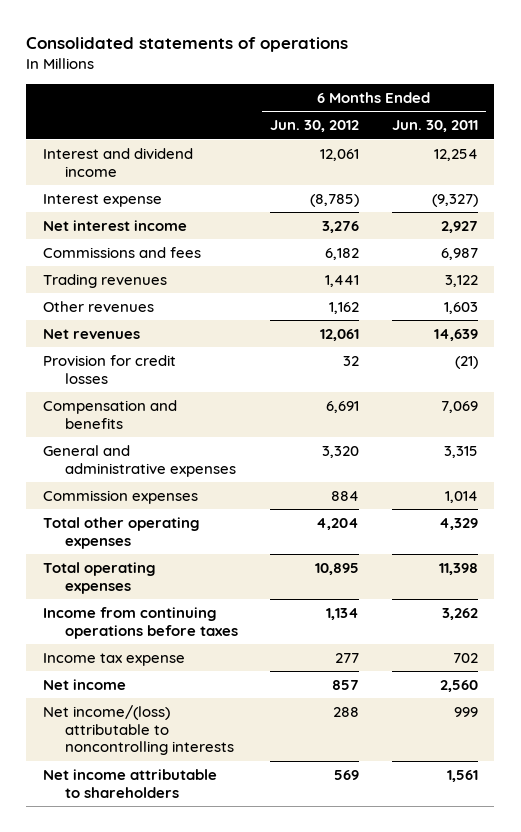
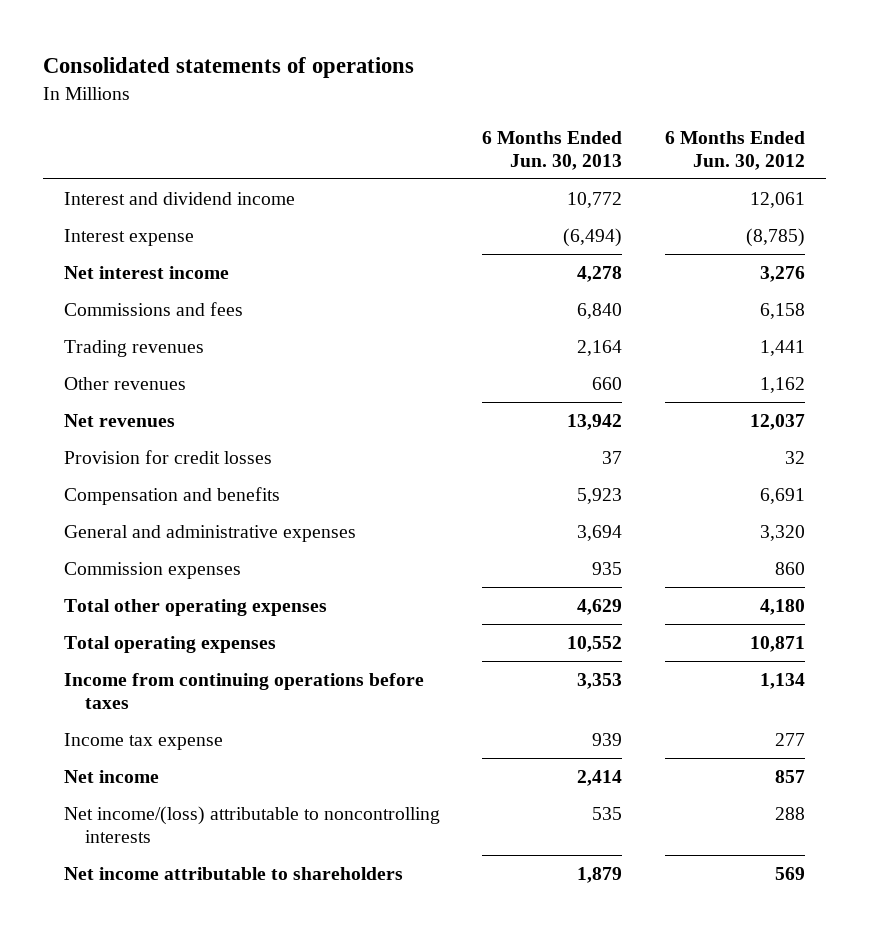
[391,120,478,133] Jun. 30, 2011 -> none
none -> [482,130,623,170] 6 Months Ended Jun. 30, 2013
[325,247,360,260] 6,182 -> [759,302,805,319] 6,158
[320,328,360,341] 12,061 -> [749,413,805,430] 12,037
[331,490,360,501] 884 -> [774,561,805,575] 860
[316,517,360,530] 4,204 -> [759,598,805,615] 4,180
[315,562,360,575] 10,895 -> [749,635,805,652] 10,871

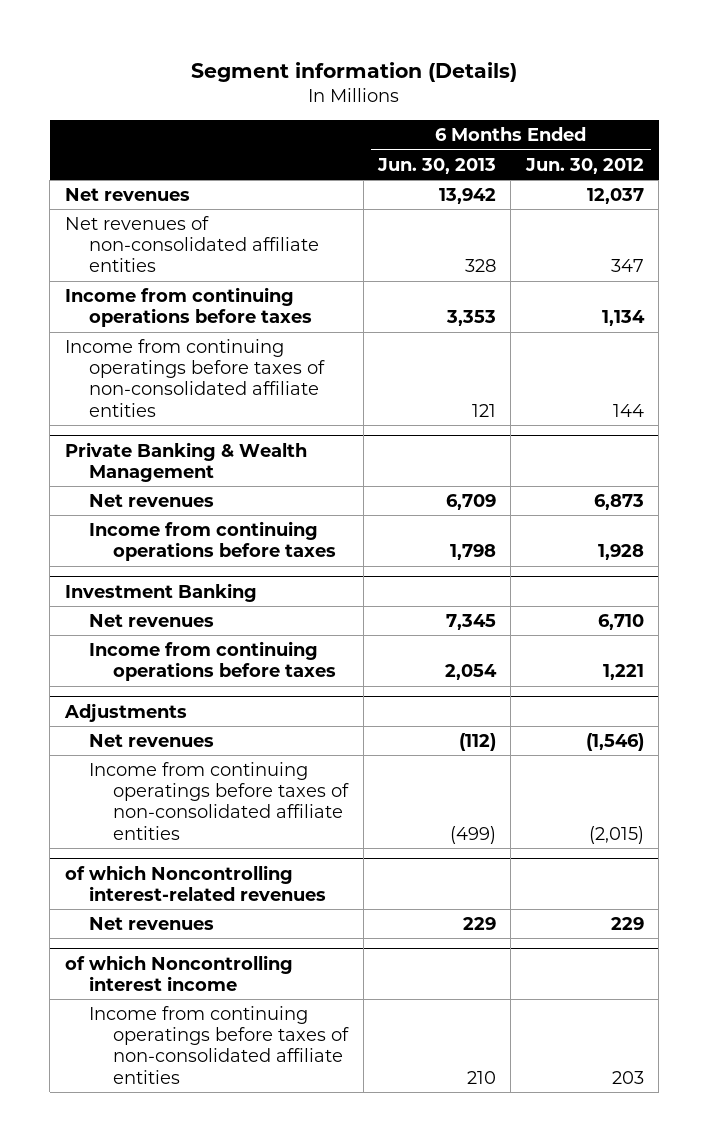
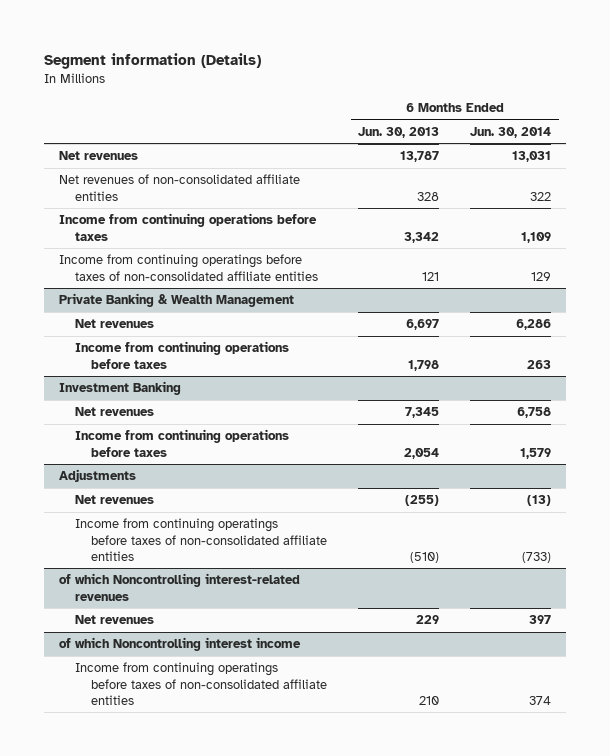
[524,157,644,174] Jun. 30, 2012 -> none
none -> [469,127,551,139] Jun. 30, 2014
[439,188,497,205] 13,942 -> [400,151,440,163] 13,787
[446,310,497,327] 3,353 -> [404,231,440,243] 3,342
[446,494,497,511] 6,709 -> [406,319,440,331] 6,697
[459,733,497,752] (112) -> [405,495,440,507] (255)
[450,825,497,844] (499) -> [410,551,440,563] (510)

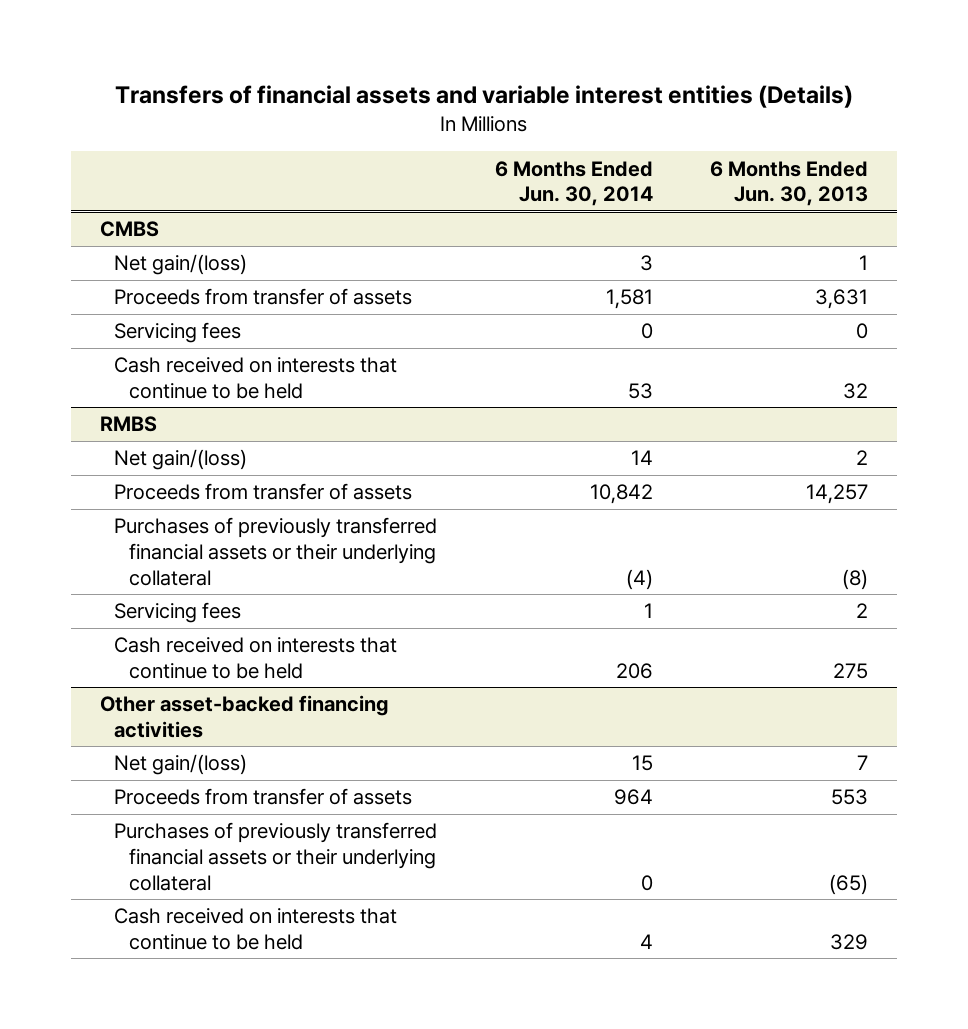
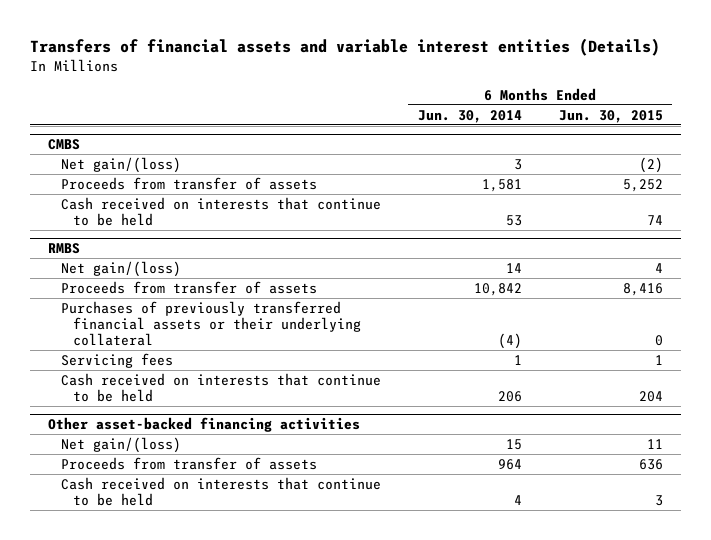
[710,160,869,207] 6 Months Ended Jun. 30, 2013 -> none
none -> [558,109,663,123] Jun. 30, 2015
[114,322,242,344] Servicing fees -> none
[114,822,438,891] Purchases of previously transferred financial assets or their underlying collateral -> none

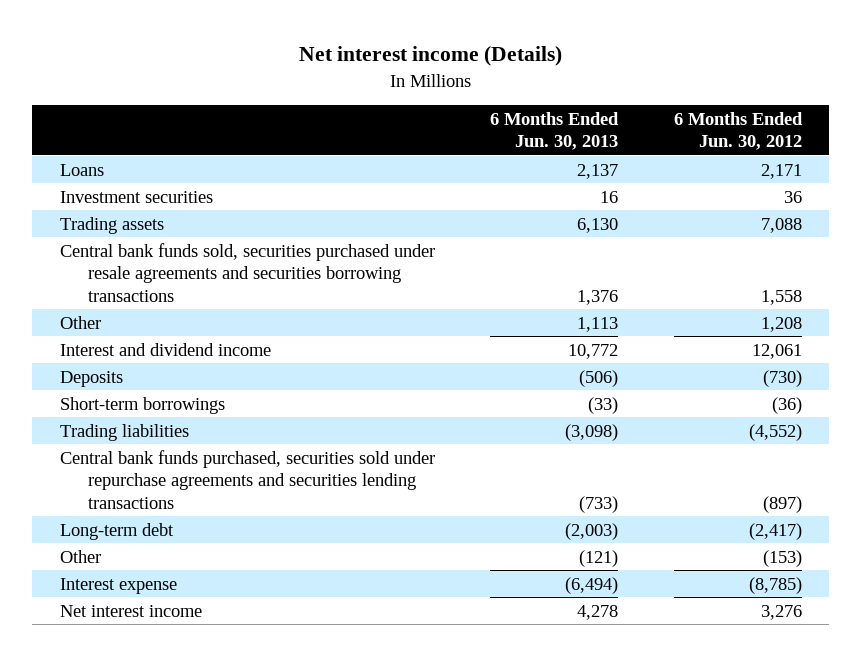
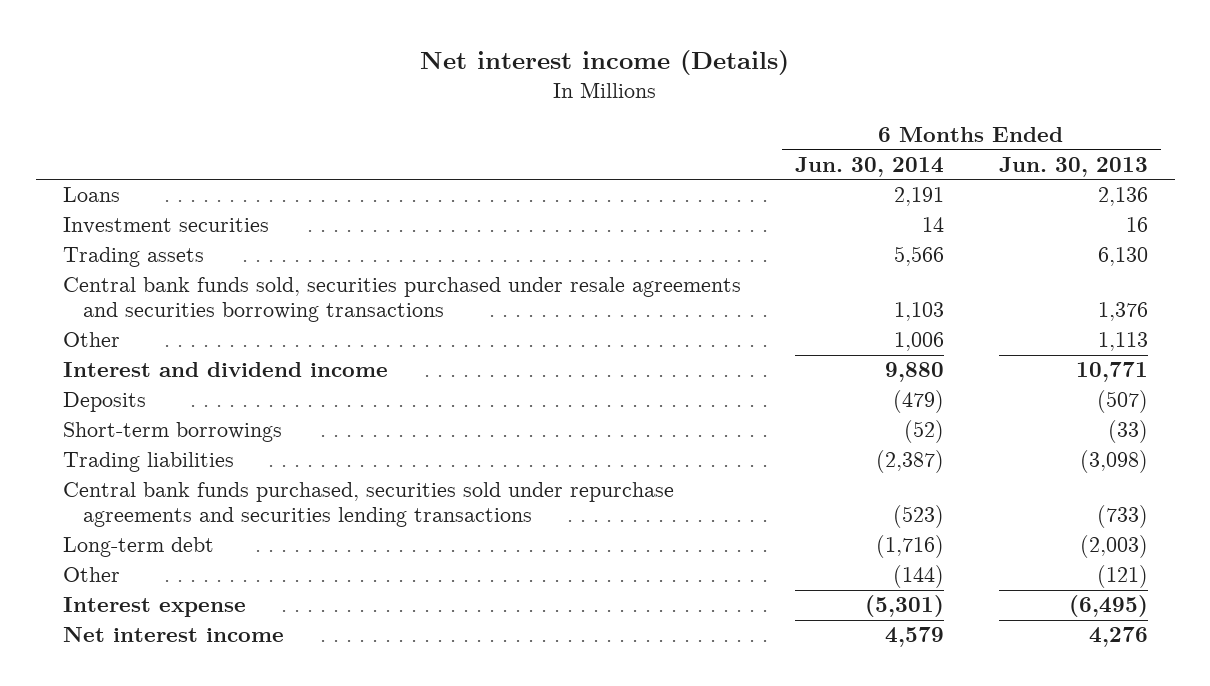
[673,111,803,151] 6 Months Ended Jun. 30, 2012 -> none
none -> [795,156,945,177] Jun. 30, 2014
[577,163,619,179] 2,137 -> [1097,187,1148,207] 2,136
[568,343,619,359] 10,772 -> [1075,362,1148,383] 10,771
[579,369,619,387] (506) -> [1096,390,1148,414] (507)
[565,576,619,594] (6,494) -> [1068,595,1148,618] (6,495)
[577,604,619,620] 4,278 -> [1088,627,1148,648] 4,276

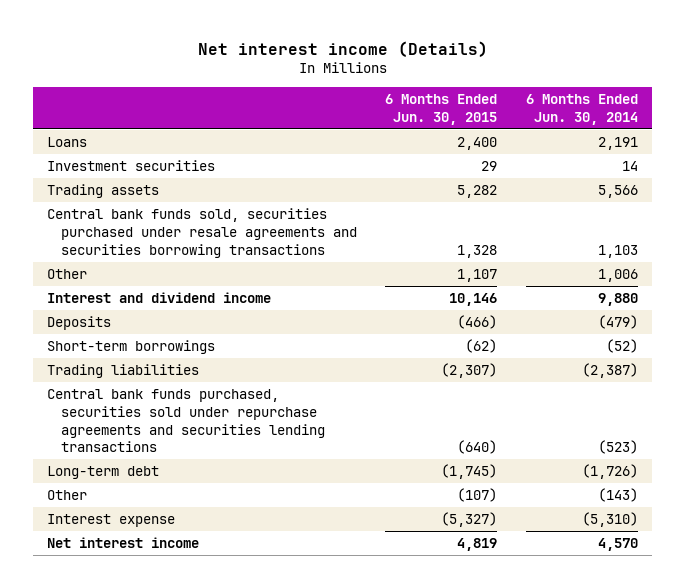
[998,156,1148,177] Jun. 30, 2013 -> none
none -> [385,93,498,125] 6 Months Ended Jun. 30, 2015
[876,535,945,559] (1,716) -> [581,463,638,479] (1,726)
[893,565,945,589] (144) -> [597,487,638,502] (143)
[865,595,945,618] (5,301) -> [581,511,638,527] (5,310)
[885,627,945,648] 4,579 -> [597,537,638,551] 4,570

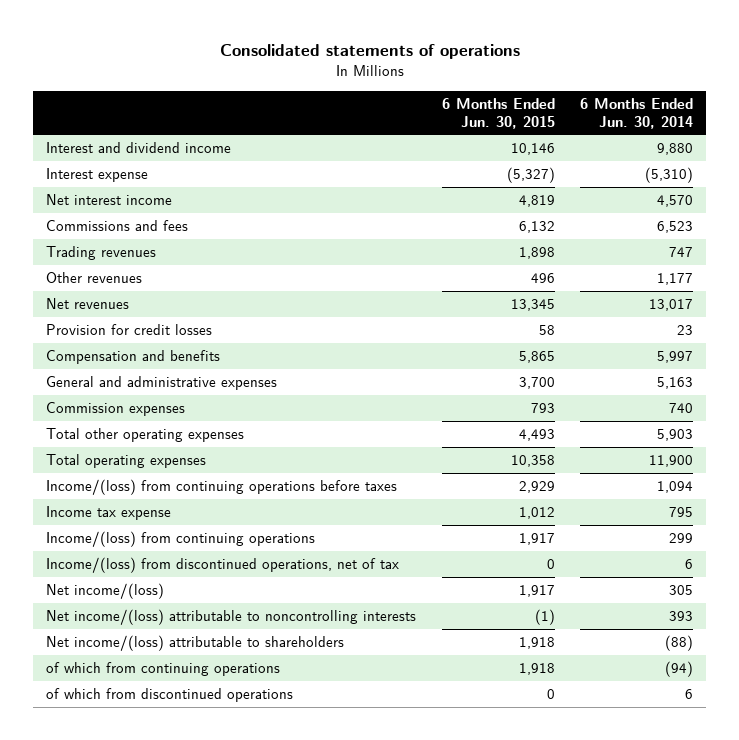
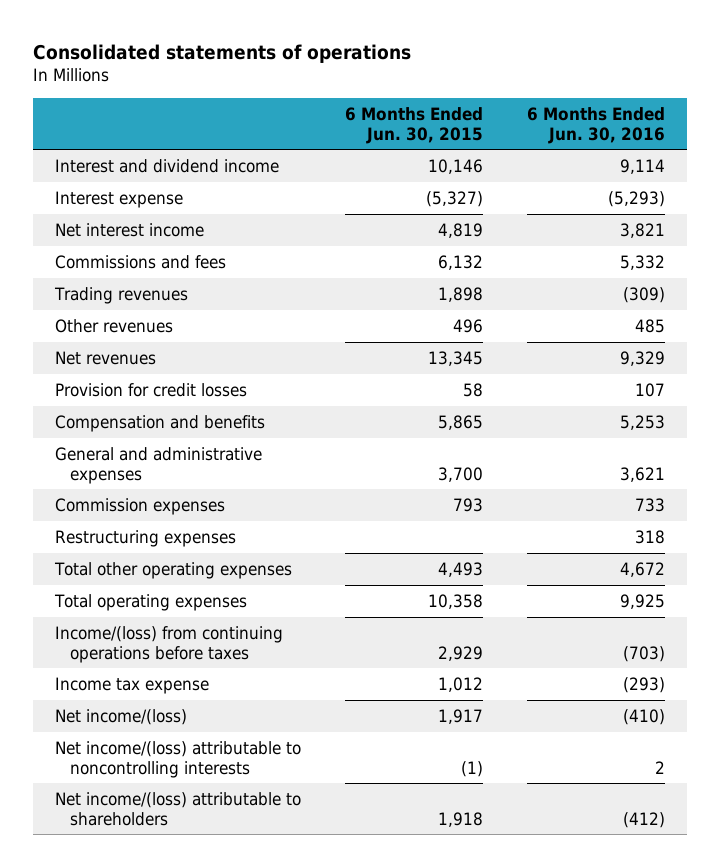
[580,97,694,129] 6 Months Ended Jun. 30, 2014 -> none
none -> [526,106,665,144] 6 Months Ended Jun. 30, 2016
none -> [54,529,236,547] Restructuring expenses
[45,530,315,547] Income/(loss) from continuing operations -> none
[45,556,399,573] Income/(loss) from discontinued operations, net of tax -> none
[45,661,280,676] of which from continuing operations -> none
[45,687,293,702] of which from discontinued operations -> none

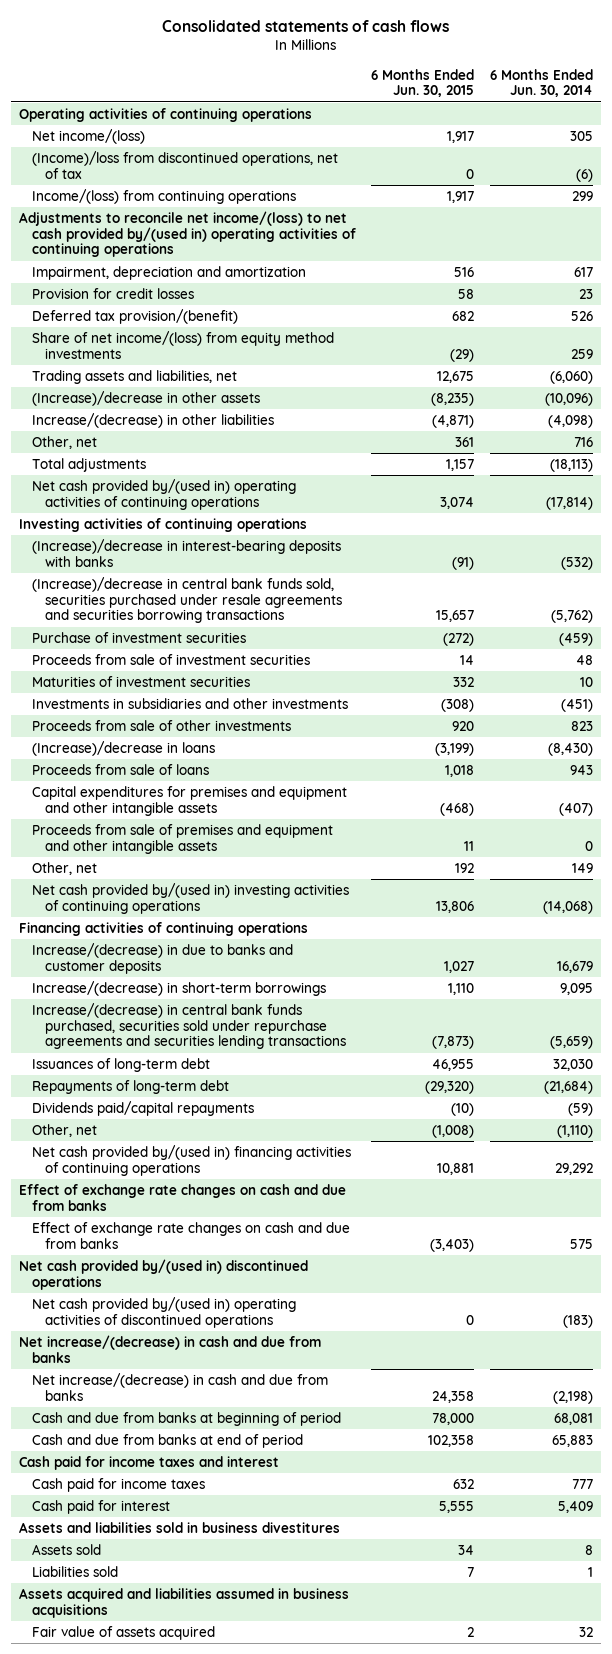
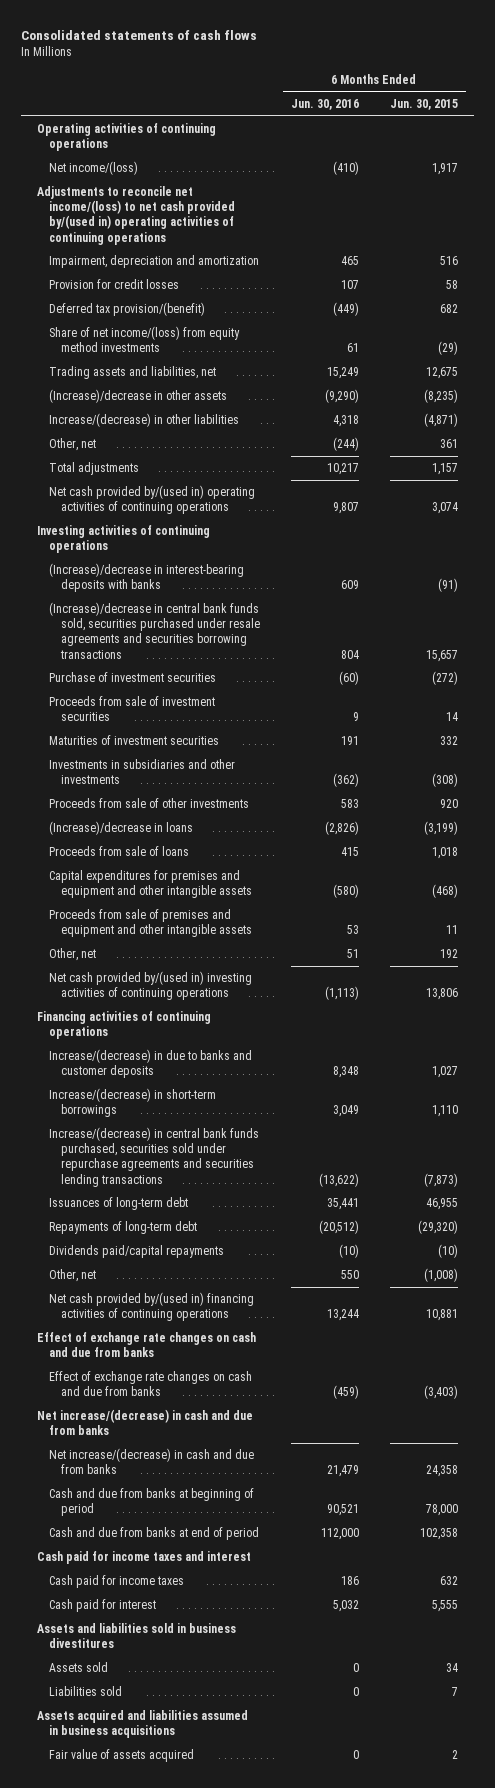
[489,68,593,98] 6 Months Ended Jun. 30, 2014 -> none
none -> [290,99,359,111] Jun. 30, 2016
[31,150,338,179] (Income)/loss from discontinued operations, net of tax -> none
[31,188,296,204] Income/(loss) from continuing operations -> none
[19,1258,309,1290] Net cash provided by/(used in) discontinued operations -> none
[31,1296,296,1328] Net cash provided by/(used in) operating activities of discontinued operations -> none

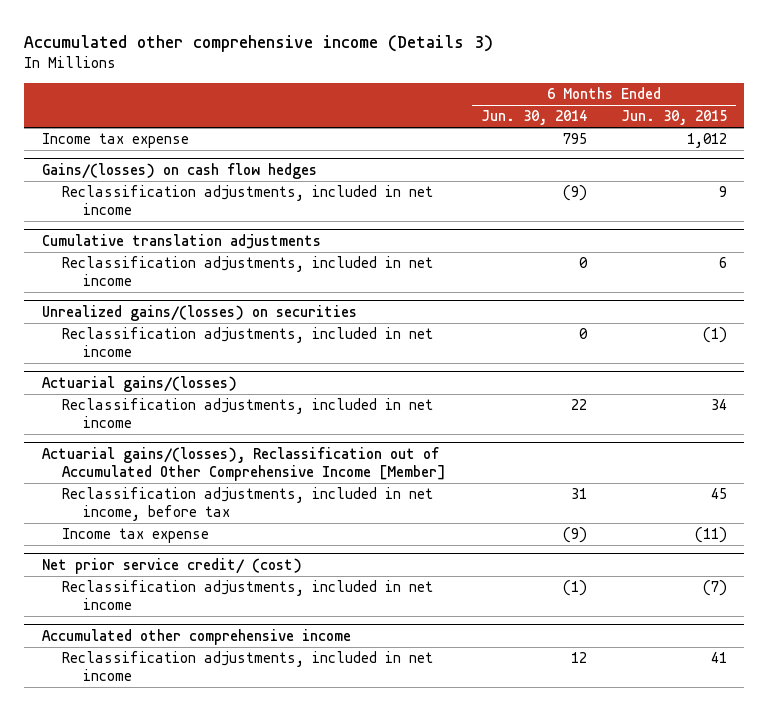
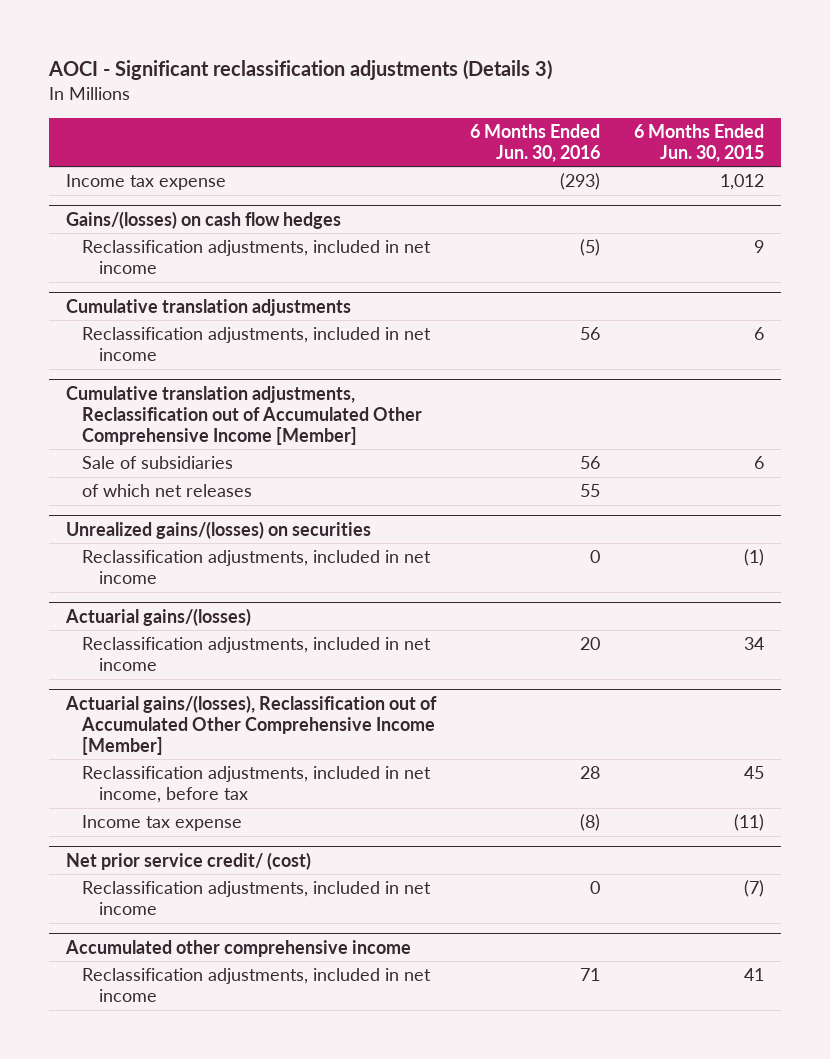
[24,34,494,52] Accumulated other comprehensive income (Details 3) -> [47,60,552,81] AOCI - Significant reclassification adjustments (Details 3)
[480,110,587,126] Jun. 30, 2014 -> none
none -> [469,123,600,162] 6 Months Ended Jun. 30, 2016
none -> [65,385,423,445] Cumulative translation adjustments, Reclassification out of Accumulated Other Comprehensive Income [Member]
none -> [82,456,234,470] Sale of subsidiaries
none -> [82,484,253,498] of which net releases

